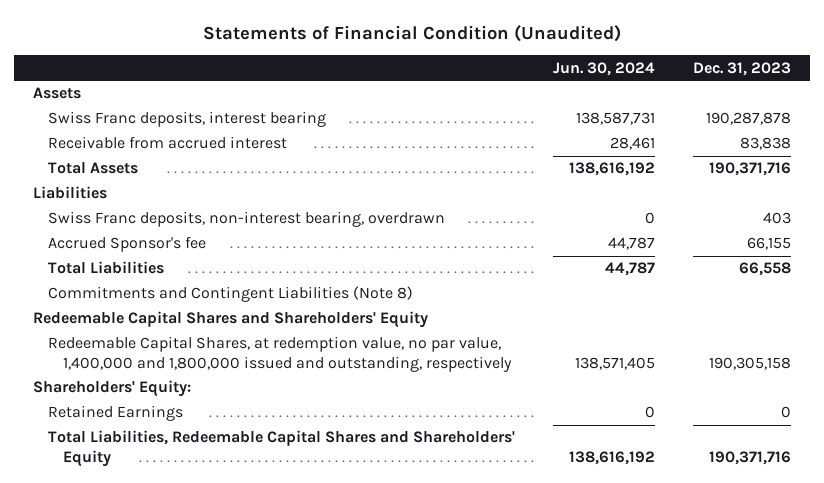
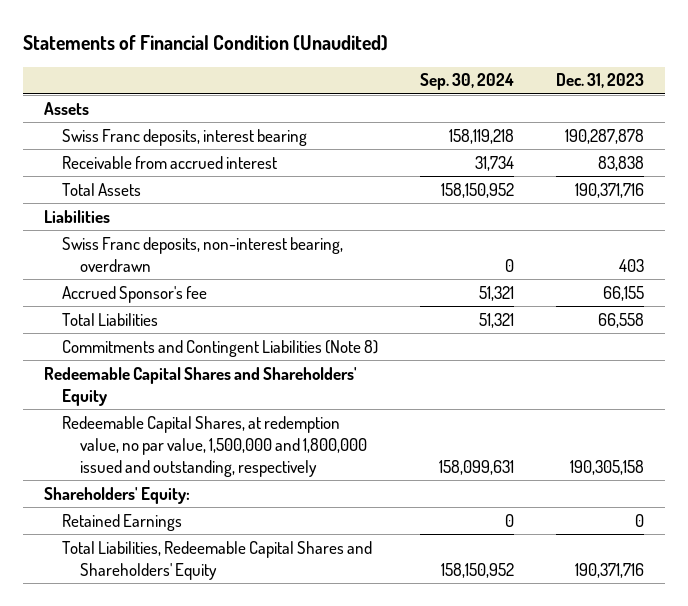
[553,61,656,76] Jun. 30, 2024 -> none
none -> [419,73,514,91] Sep. 30, 2024
[48,336,512,372] Redeemable Capital Shares, at redemption value, no par value, 1,400,000 and 1,800,000 issued and outstanding, respectively -> [61,415,367,477] Redeemable Capital Shares, at redemption value, no par value, 1,500,000 and 1,800,000 issued and outstanding, respectively

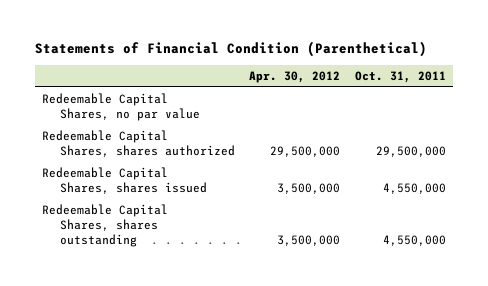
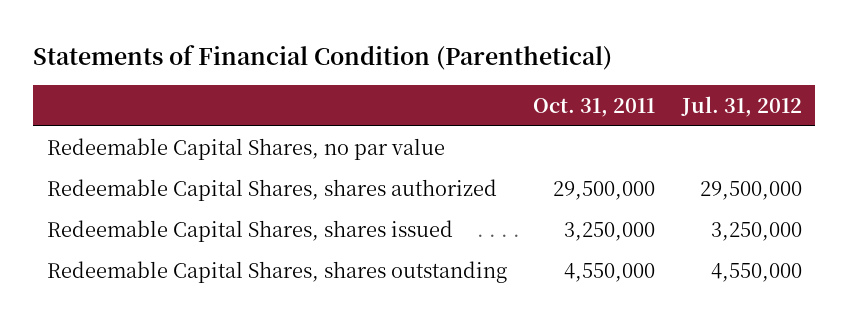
[249,70,341,83] Apr. 30, 2012 -> none
none -> [680,95,802,117] Jul. 31, 2012
[382,183,446,195] 4,550,000 -> [564,221,656,241] 3,250,000

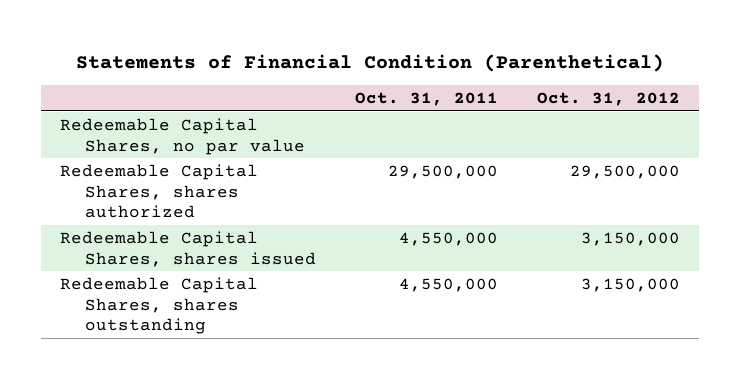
[680,95,802,117] Jul. 31, 2012 -> none
none -> [536,92,680,107] Oct. 31, 2012
[564,221,656,241] 3,250,000 -> [399,231,499,246] 4,550,000

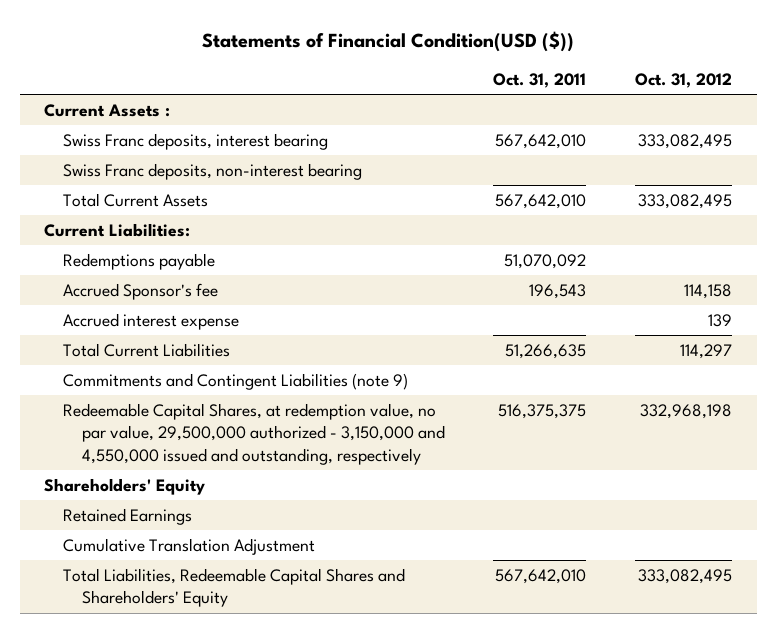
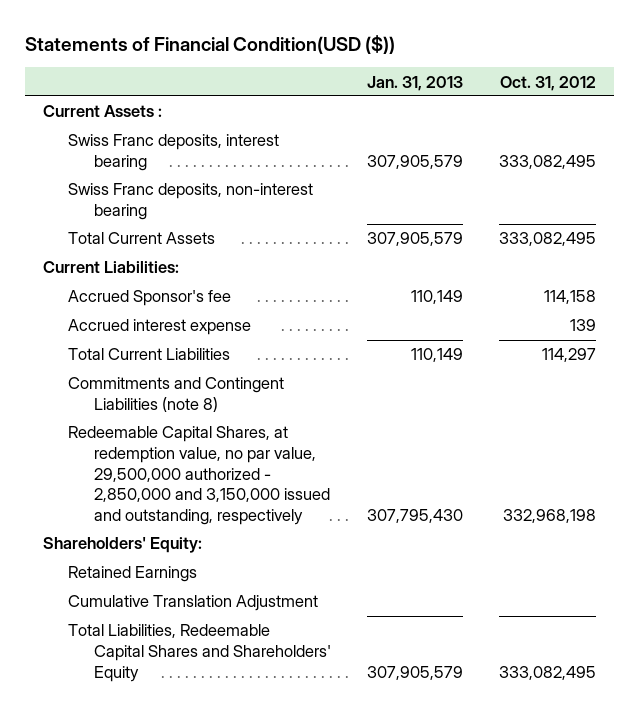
[493,72,587,88] Oct. 31, 2011 -> none
none -> [366,75,463,91] Jan. 31, 2013
[63,252,216,270] Redemptions payable -> none
[63,372,409,390] Commitments and Contingent Liabilities (note 9) -> [68,377,285,413] Commitments and Contingent Liabilities (note 8)
[63,402,445,465] Redeemable Capital Shares, at redemption value, no par value, 29,500,000 authorized - 3,150,000 and 4,550,000 issued and outstanding, respectively -> [68,426,330,526] Redeemable Capital Shares, at redemption value, no par value, 29,500,000 authorized - 2,850,000 and 3,150,000 issued and outstanding, respectively
[44,477,206,495] Shareholders' Equity -> [42,537,202,554] Shareholders' Equity:

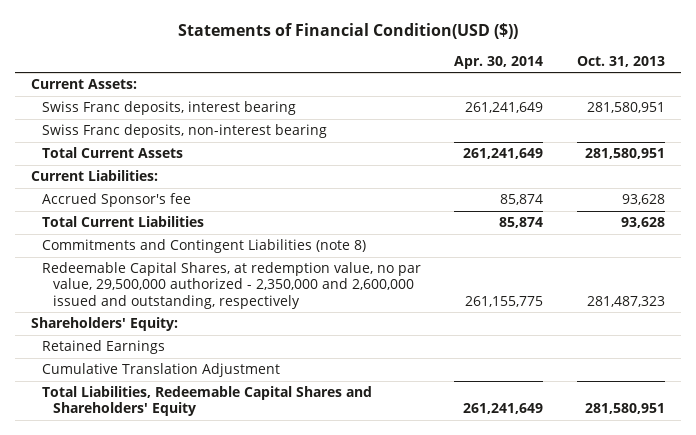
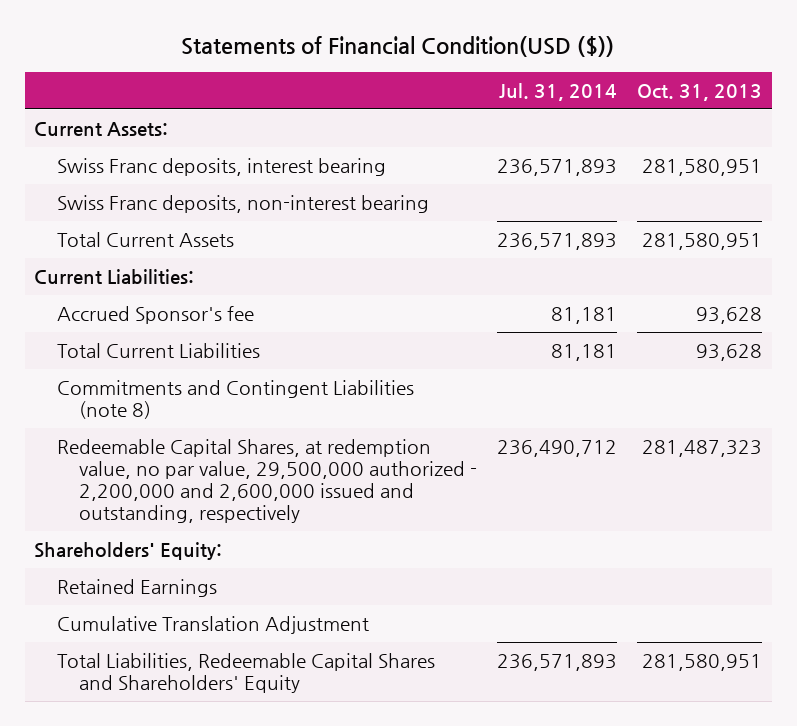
[454,56,544,70] Apr. 30, 2014 -> none
none -> [499,82,618,101] Jul. 31, 2014
[42,262,422,309] Redeemable Capital Shares, at redemption value, no par value, 29,500,000 authorized - 2,350,000 and 2,600,000 issued and outstanding, respectively -> [56,438,478,523] Redeemable Capital Shares, at redemption value, no par value, 29,500,000 authorized - 2,200,000 and 2,600,000 issued and outstanding, respectively

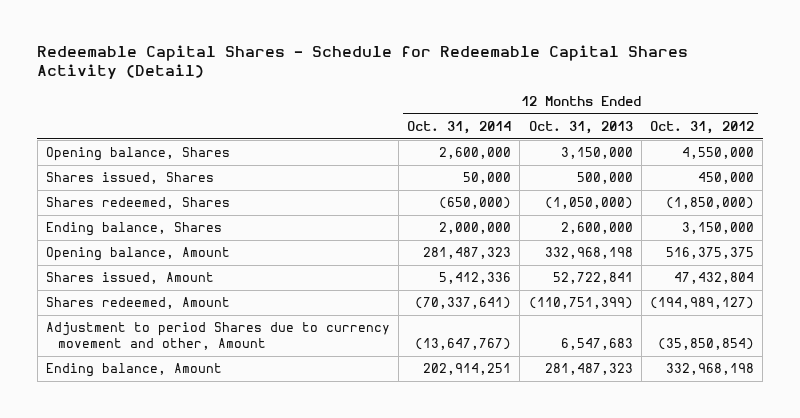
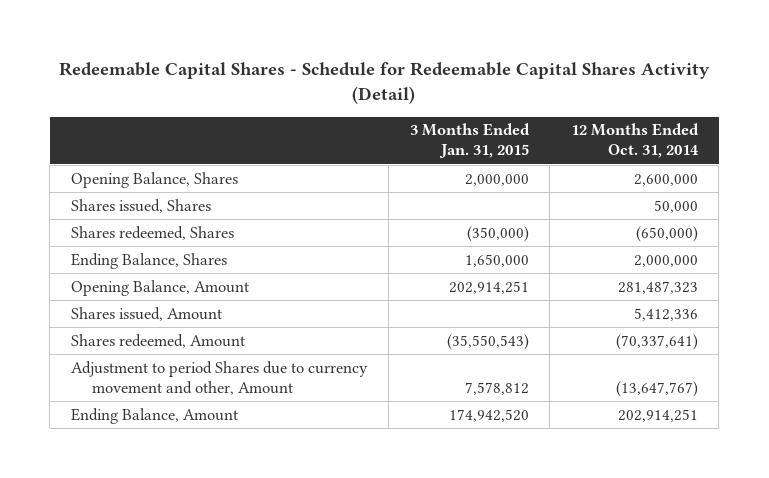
[528,120,633,134] Oct. 31, 2013 -> none
[649,120,754,134] Oct. 31, 2012 -> none
none -> [409,123,530,159] 3 Months Ended Jan. 31, 2015
[45,147,230,162] Opening balance, Shares -> [70,171,238,188] Opening Balance, Shares
[45,222,222,237] Ending balance, Shares -> [70,252,227,269] Ending Balance, Shares
[45,247,230,262] Opening balance, Amount -> [70,279,249,296] Opening Balance, Amount
[45,363,222,378] Ending balance, Amount -> [70,407,238,424] Ending Balance, Amount

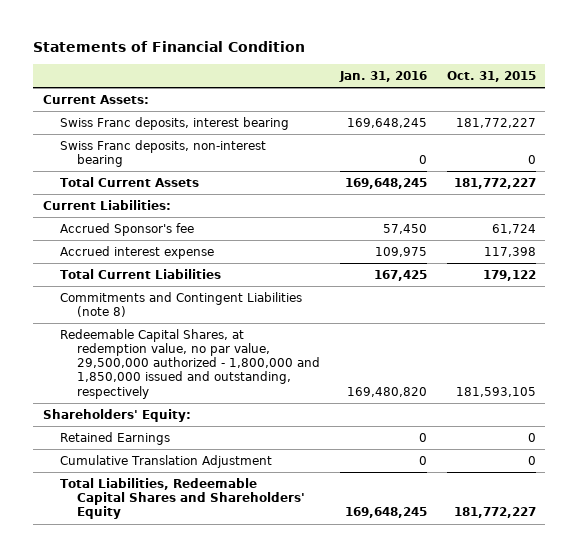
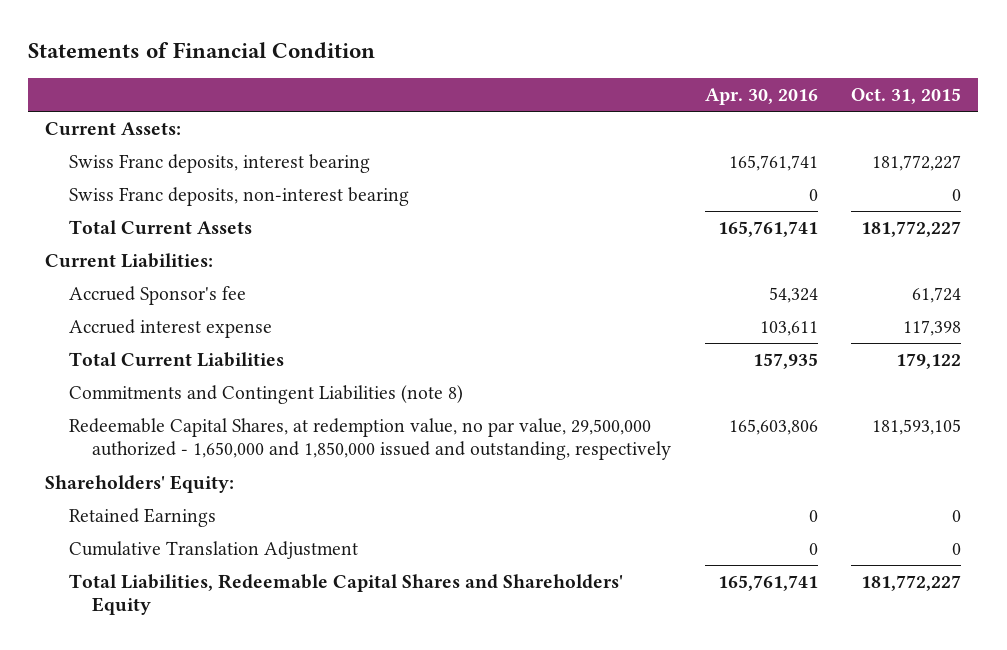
[339,71,428,83] Jan. 31, 2016 -> none
none -> [704,87,818,105] Apr. 30, 2016
[60,329,321,399] Redeemable Capital Shares, at redemption value, no par value, 29,500,000 authorized - 1,800,000 and 1,850,000 issued and outstanding, respectively -> [68,417,671,461] Redeemable Capital Shares, at redemption value, no par value, 29,500,000 authorized - 1,650,000 and 1,850,000 issued and outstanding, respectively

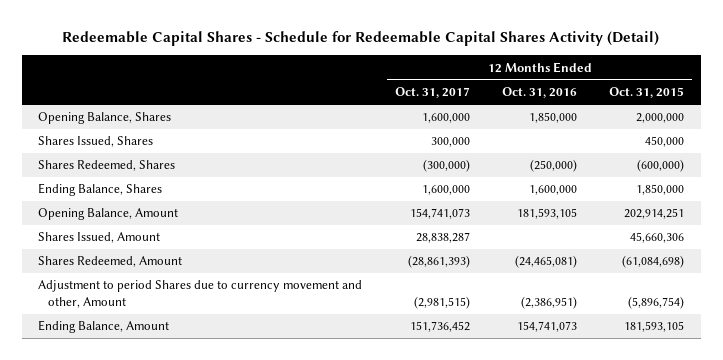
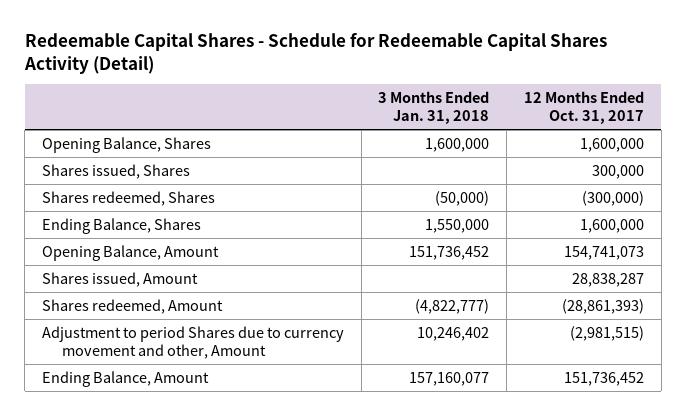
[502,87,578,99] Oct. 31, 2016 -> none
[609,87,685,99] Oct. 31, 2015 -> none
none -> [378,91,490,124] 3 Months Ended Jan. 31, 2018
[38,136,154,148] Shares Issued, Shares -> [41,163,190,179] Shares issued, Shares
[38,160,176,172] Shares Redeemed, Shares -> [41,190,215,206] Shares redeemed, Shares
[38,232,161,244] Shares Issued, Amount -> [41,271,198,287] Shares issued, Amount
[38,256,183,268] Shares Redeemed, Amount -> [41,298,223,314] Shares redeemed, Amount

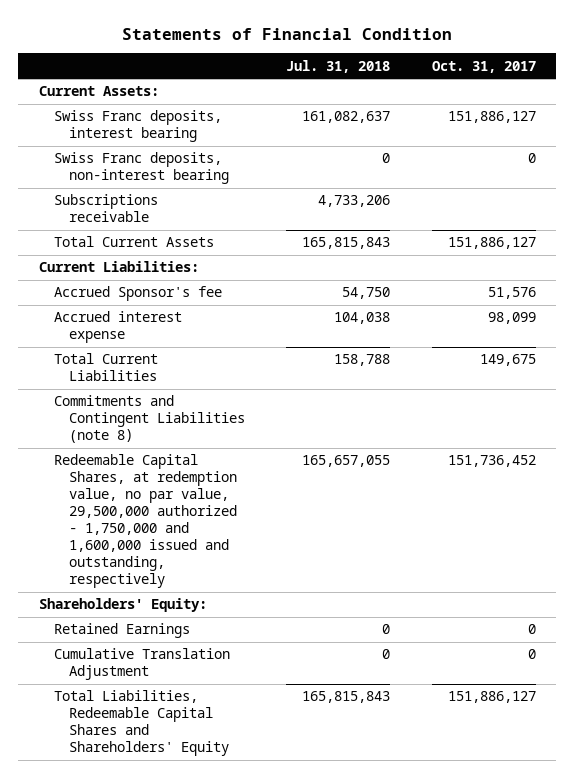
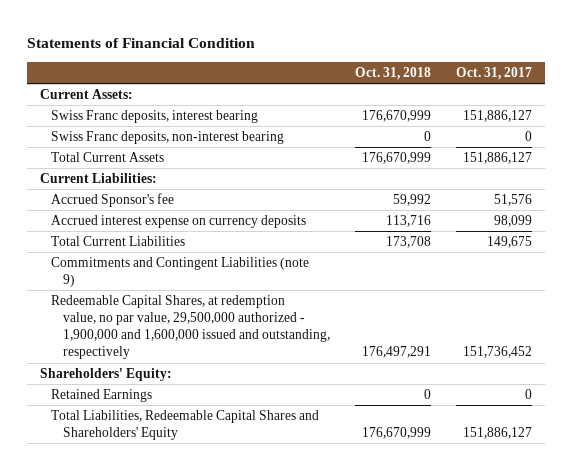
[286,59,391,73] Jul. 31, 2018 -> none
none -> [354,67,431,81] Oct. 31, 2018
[54,194,159,223] Subscriptions receivable -> none
[54,311,183,344] Accrued interest expense -> [51,215,307,229] Accrued interest expense on currency deposits
[54,395,246,444] Commitments and Contingent Liabilities (note 8) -> [51,257,310,288] Commitments and Contingent Liabilities (note 9)
[54,454,238,589] Redeemable Capital Shares, at redemption value, no par value, 29,500,000 authorized - 1,750,000 and 1,600,000 issued and outstanding, respectively -> [51,295,330,360] Redeemable Capital Shares, at redemption value, no par value, 29,500,000 authorized - 1,900,000 and 1,600,000 issued and outstanding, respectively
[54,648,231,681] Cumulative Translation Adjustment -> none

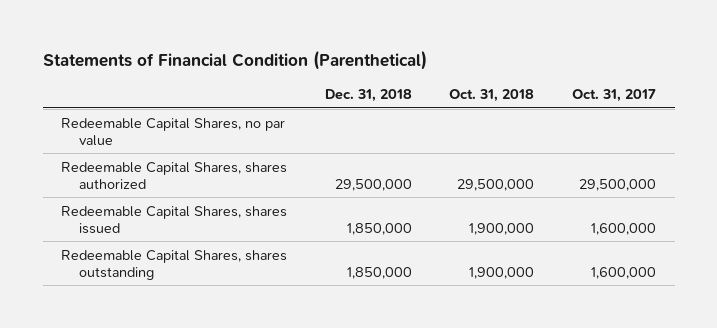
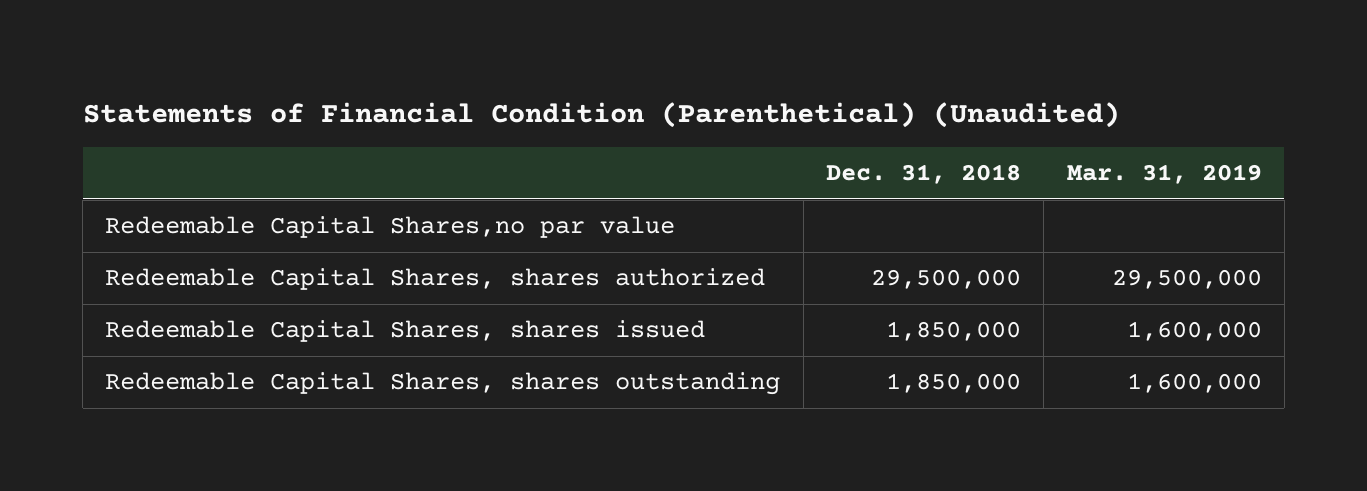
[42,49,427,70] Statements of Financial Condition (Parenthetical) -> [82,101,1120,128] Statements of Financial Condition (Parenthetical) (Unaudited)
[449,88,535,102] Oct. 31, 2018 -> none
[571,88,656,102] Oct. 31, 2017 -> none
none -> [1066,164,1262,185] Mar. 31, 2019
[61,117,286,146] Redeemable Capital Shares, no par value -> [105,216,676,239] Redeemable Capital Shares,no par value

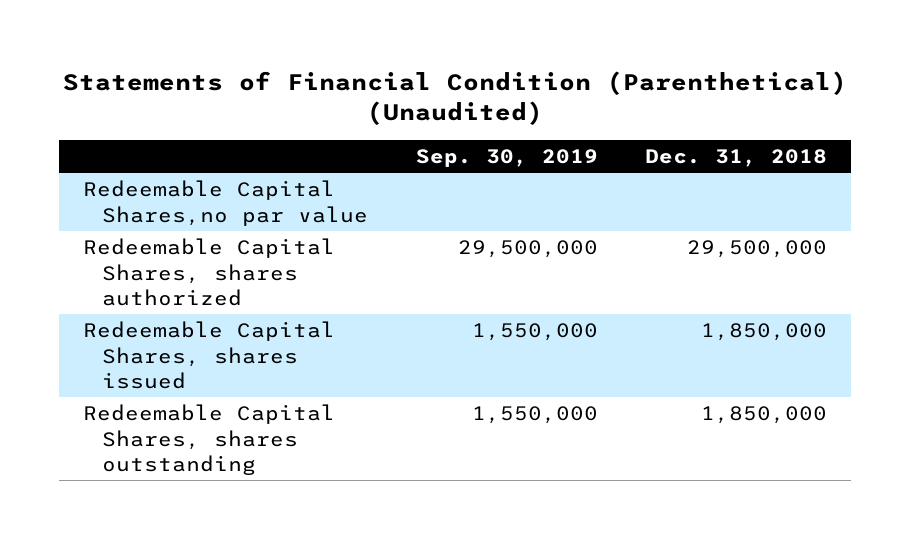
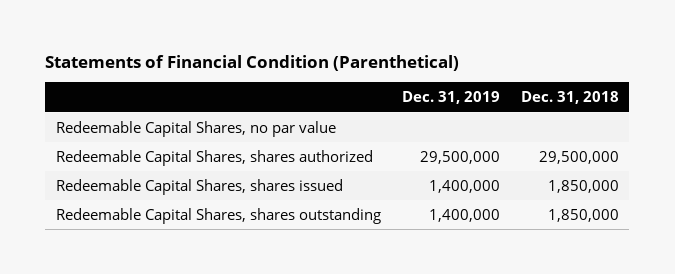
[63,70,848,126] Statements of Financial Condition (Parenthetical) (Unaudited) -> [45,54,460,71] Statements of Financial Condition (Parenthetical)
[415,148,598,167] Sep. 30, 2019 -> none
none -> [401,91,500,105] Dec. 31, 2019
[82,180,369,226] Redeemable Capital Shares,no par value -> [55,120,336,137] Redeemable Capital Shares, no par value

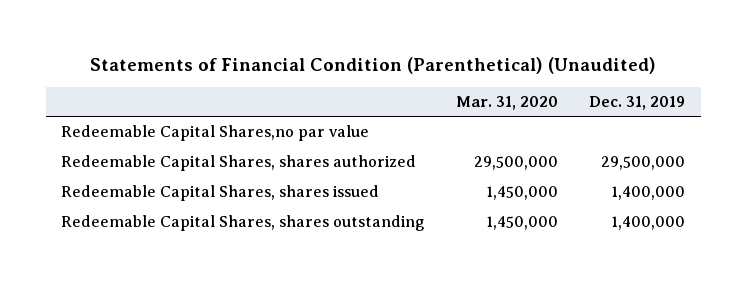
[45,54,460,71] Statements of Financial Condition (Parenthetical) -> [90,56,657,74] Statements of Financial Condition (Parenthetical) (Unaudited)
[520,91,619,105] Dec. 31, 2018 -> none
none -> [456,96,559,111] Mar. 31, 2020
[55,120,336,137] Redeemable Capital Shares, no par value -> [61,125,370,142] Redeemable Capital Shares,no par value

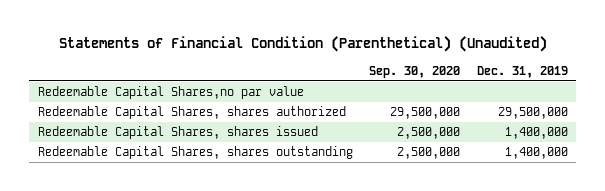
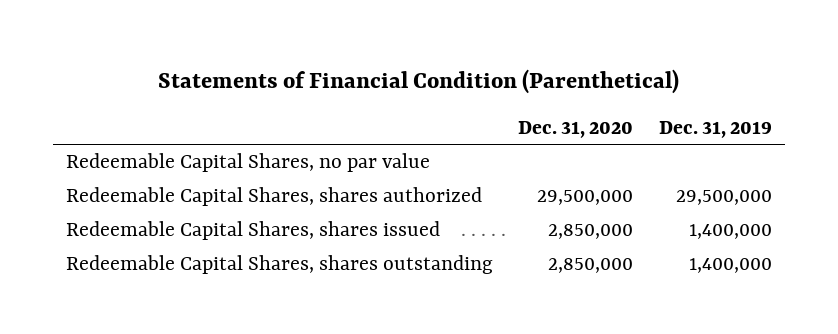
[58,36,547,53] Statements of Financial Condition (Parenthetical) (Unaudited) -> [157,69,679,95] Statements of Financial Condition (Parenthetical)
[369,65,461,78] Sep. 30, 2020 -> none
none -> [518,120,634,138] Dec. 31, 2020
[37,86,304,100] Redeemable Capital Shares,no par value -> [65,153,430,173] Redeemable Capital Shares, no par value

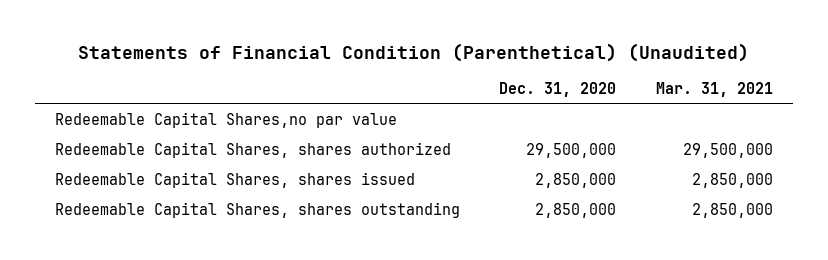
[157,69,679,95] Statements of Financial Condition (Parenthetical) -> [77,42,749,62] Statements of Financial Condition (Parenthetical) (Unaudited)
[658,120,772,138] Dec. 31, 2019 -> none
none -> [655,82,773,98] Mar. 31, 2021
[65,153,430,173] Redeemable Capital Shares, no par value -> [54,112,397,129] Redeemable Capital Shares,no par value

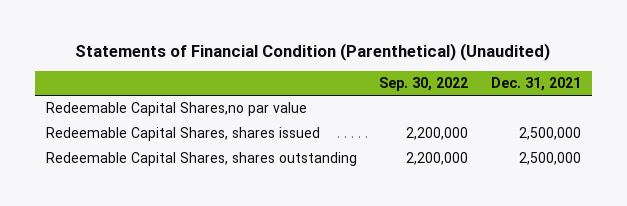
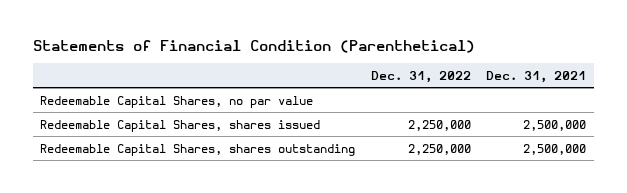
[75,42,551,61] Statements of Financial Condition (Parenthetical) (Unaudited) -> [32,40,475,54] Statements of Financial Condition (Parenthetical)
[379,77,469,92] Sep. 30, 2022 -> none
none -> [370,71,471,84] Dec. 31, 2022
[45,102,307,117] Redeemable Capital Shares,no par value -> [40,95,314,108] Redeemable Capital Shares, no par value

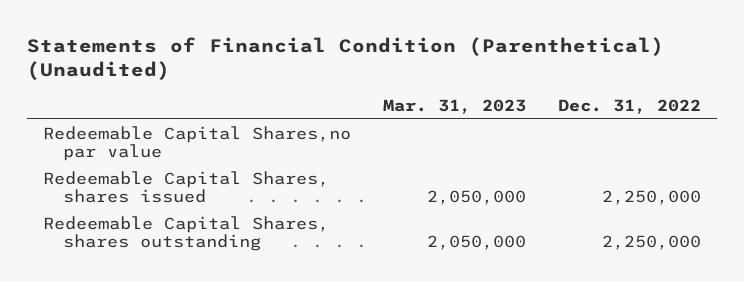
[32,40,475,54] Statements of Financial Condition (Parenthetical) -> [26,36,664,81] Statements of Financial Condition (Parenthetical) (Unaudited)
[486,71,587,84] Dec. 31, 2021 -> none
none -> [383,98,527,114] Mar. 31, 2023
[40,95,314,108] Redeemable Capital Shares, no par value -> [42,125,351,162] Redeemable Capital Shares,no par value

